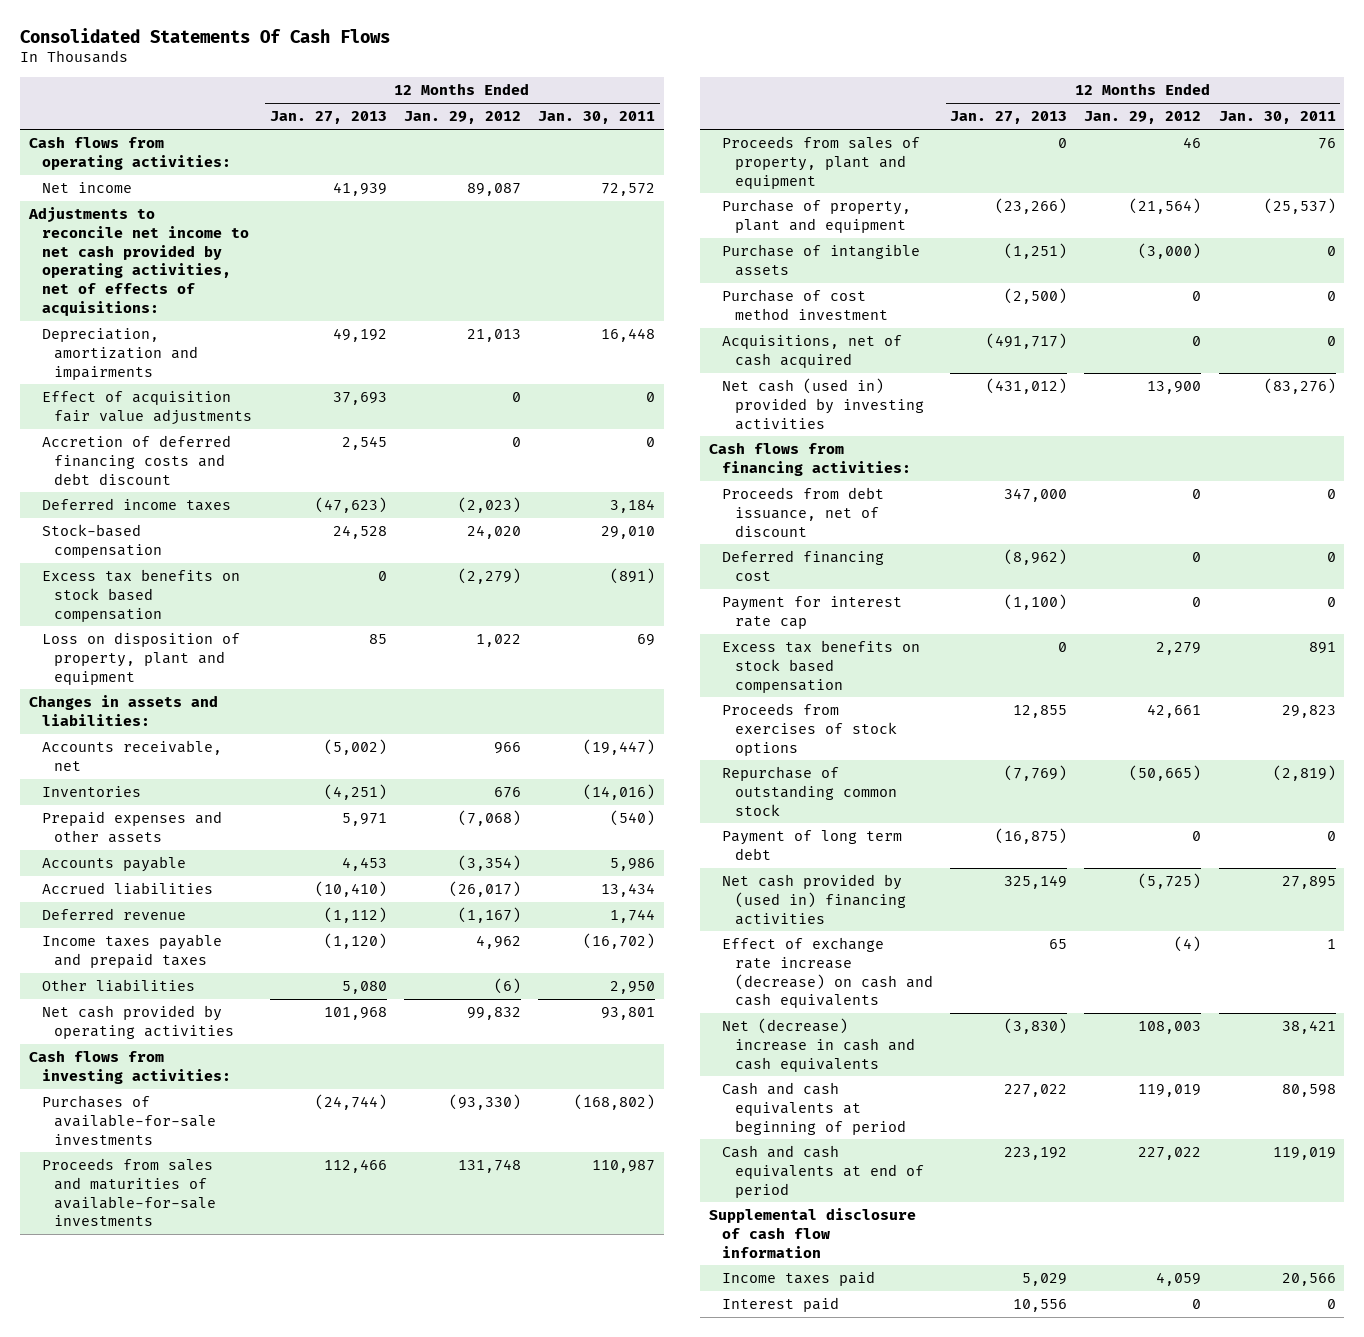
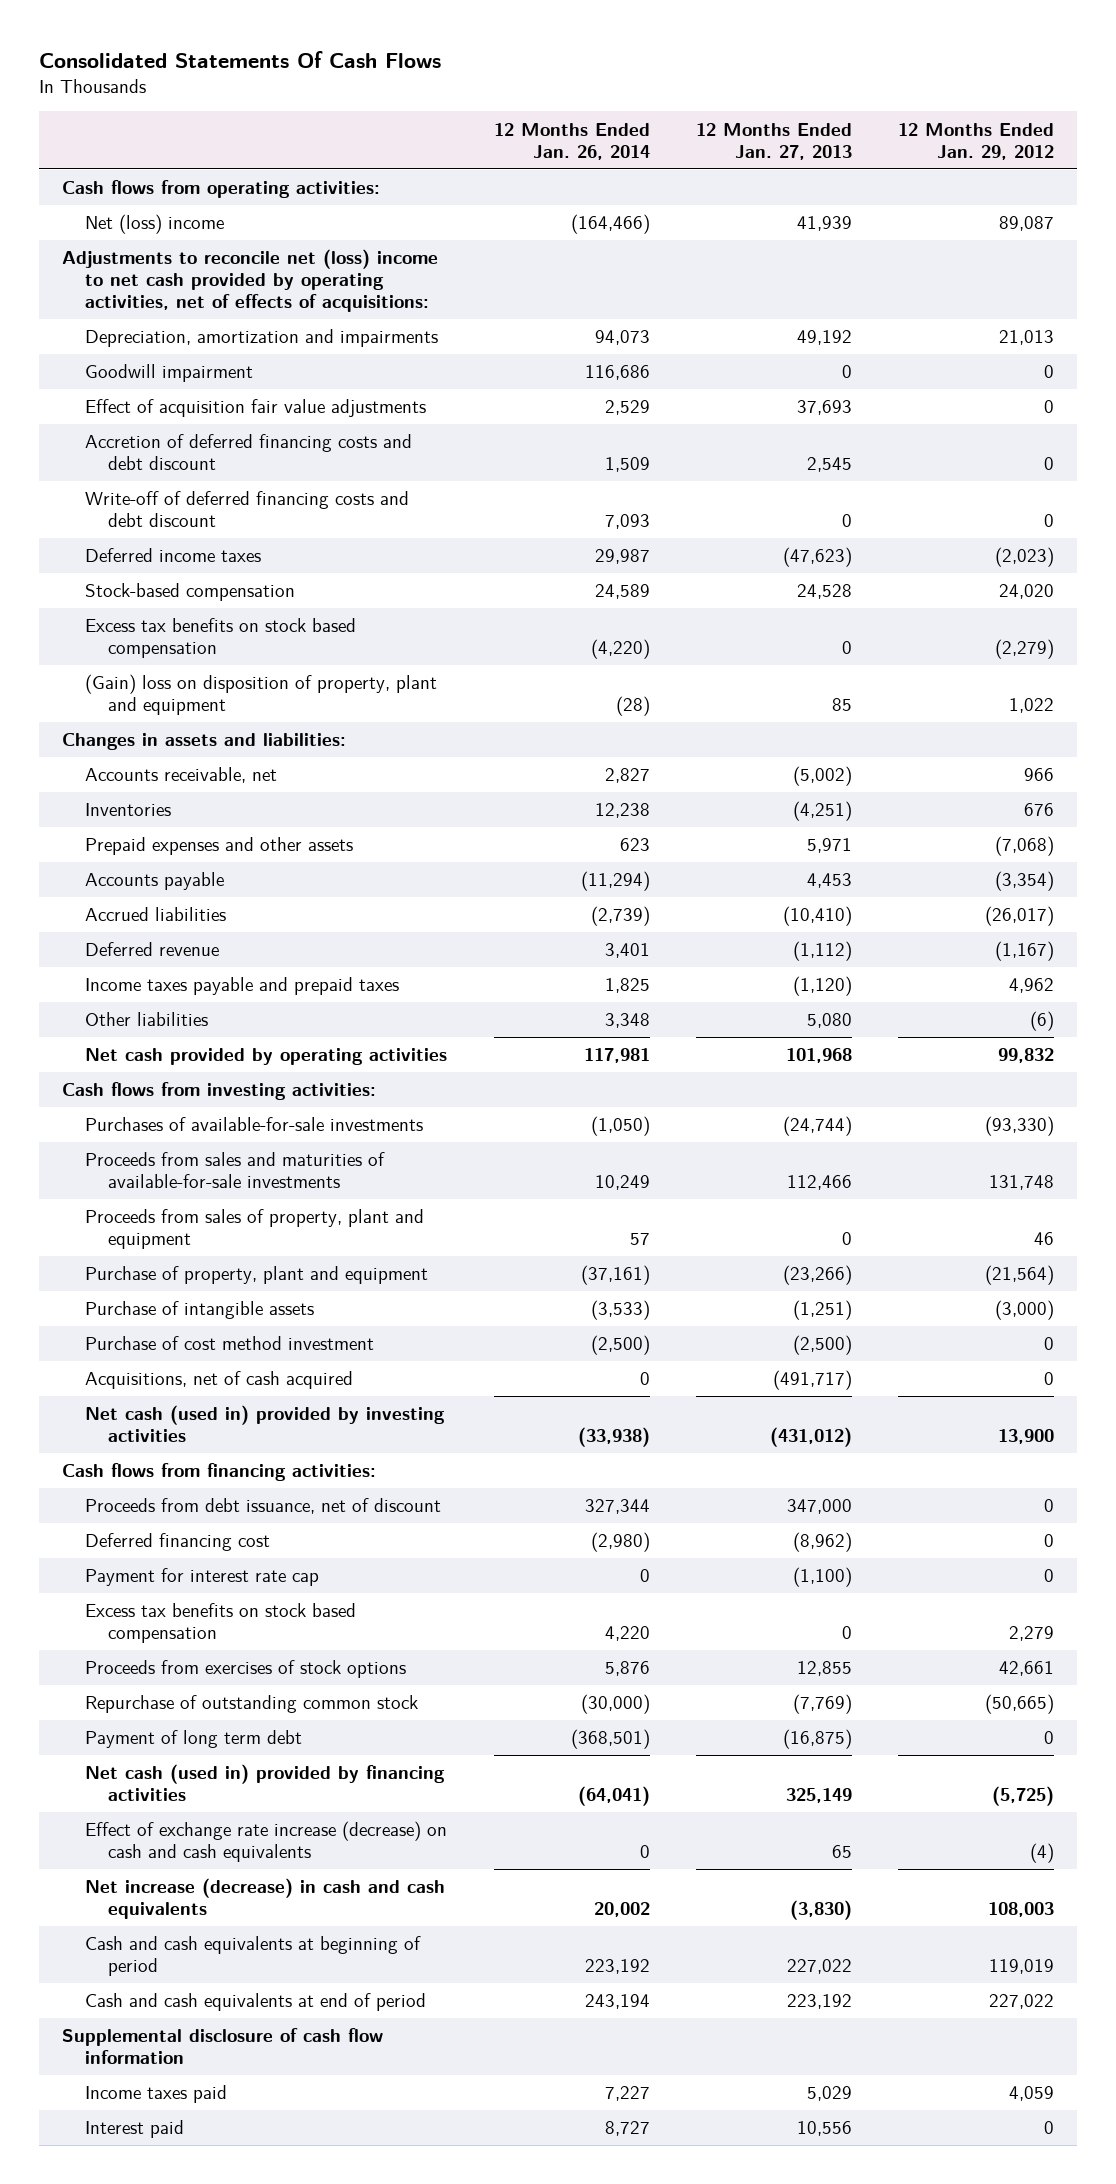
[538,111,656,125] Jan. 30, 2011 -> none
none -> [493,122,650,160] 12 Months Ended Jan. 26, 2014
[41,182,132,194] Net income -> [85,214,225,235] Net (loss) income
[27,207,249,316] Adjustments to reconcile net income to net cash provided by operating activities, net of effects of acquisitions: -> [62,249,439,313] Adjustments to reconcile net (loss) income to net cash provided by operating activities, net of effects of acquisitions:
none -> [85,364,254,383] Goodwill impairment
none -> [85,491,410,528] Write-off of deferred financing costs and debt discount
[41,632,240,685] Loss on disposition of property, plant and equipment -> [85,674,438,716] (Gain) loss on disposition of property, plant and equipment
[721,874,906,925] Net cash provided by (used in) financing activities -> [85,1764,446,1802] Net cash (used in) provided by financing activities
[721,1018,915,1072] Net (decrease) increase in cash and cash equivalents -> [85,1878,446,1920] Net increase (decrease) in cash and cash equivalents

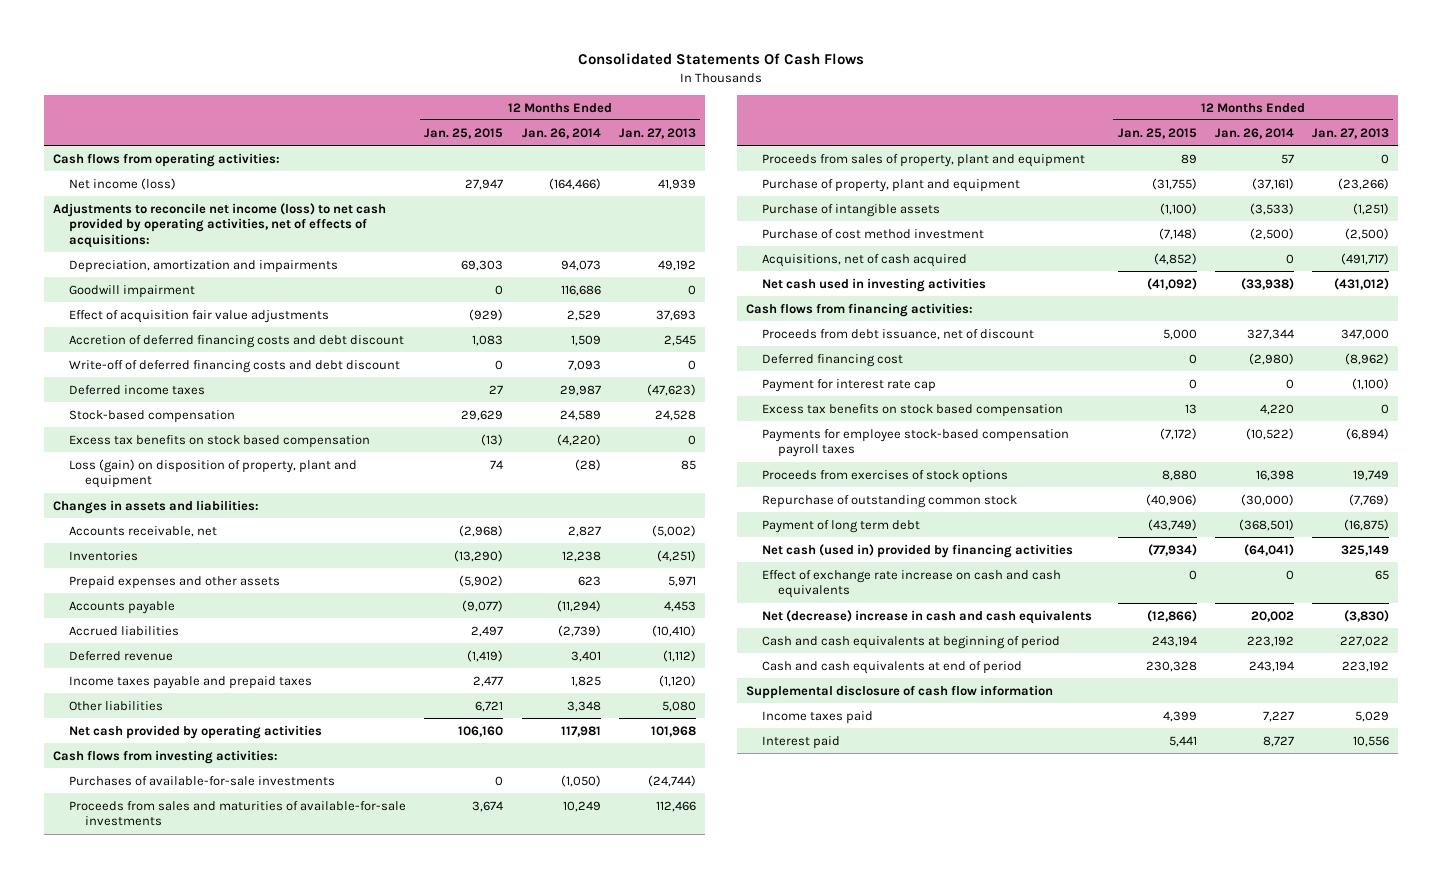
[898,122,1055,160] 12 Months Ended Jan. 29, 2012 -> none
none -> [424,127,504,139] Jan. 25, 2015
[85,214,225,235] Net (loss) income -> [69,177,177,190] Net income (loss)
[62,249,439,313] Adjustments to reconcile net (loss) income to net cash provided by operating activities, net of effects of acquisitions: -> [53,202,387,249] Adjustments to reconcile net income (loss) to net cash provided by operating activities, net of effects of acquisitions:
[85,674,438,716] (Gain) loss on disposition of property, plant and equipment -> [69,458,358,489] Loss (gain) on disposition of property, plant and equipment
[85,1405,446,1443] Net cash (used in) provided by investing activities -> [762,277,987,292] Net cash used in investing activities
none -> [762,428,1070,458] Payments for employee stock-based compensation payroll taxes
[604,1661,650,1677] 5,876 -> [1255,469,1294,481] 16,398
[796,1661,852,1677] 12,855 -> [1352,469,1389,481] 19,749
[85,1821,448,1863] Effect of exchange rate increase (decrease) on cash and cash equivalents -> [762,569,1062,599] Effect of exchange rate increase on cash and cash equivalents
[85,1878,446,1920] Net increase (decrease) in cash and cash equivalents -> [762,609,1093,624] Net (decrease) increase in cash and cash equivalents

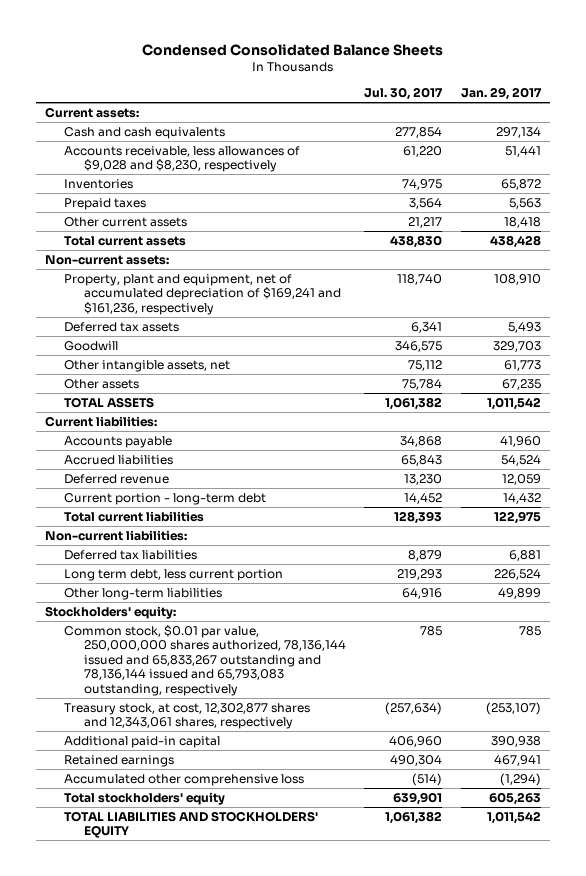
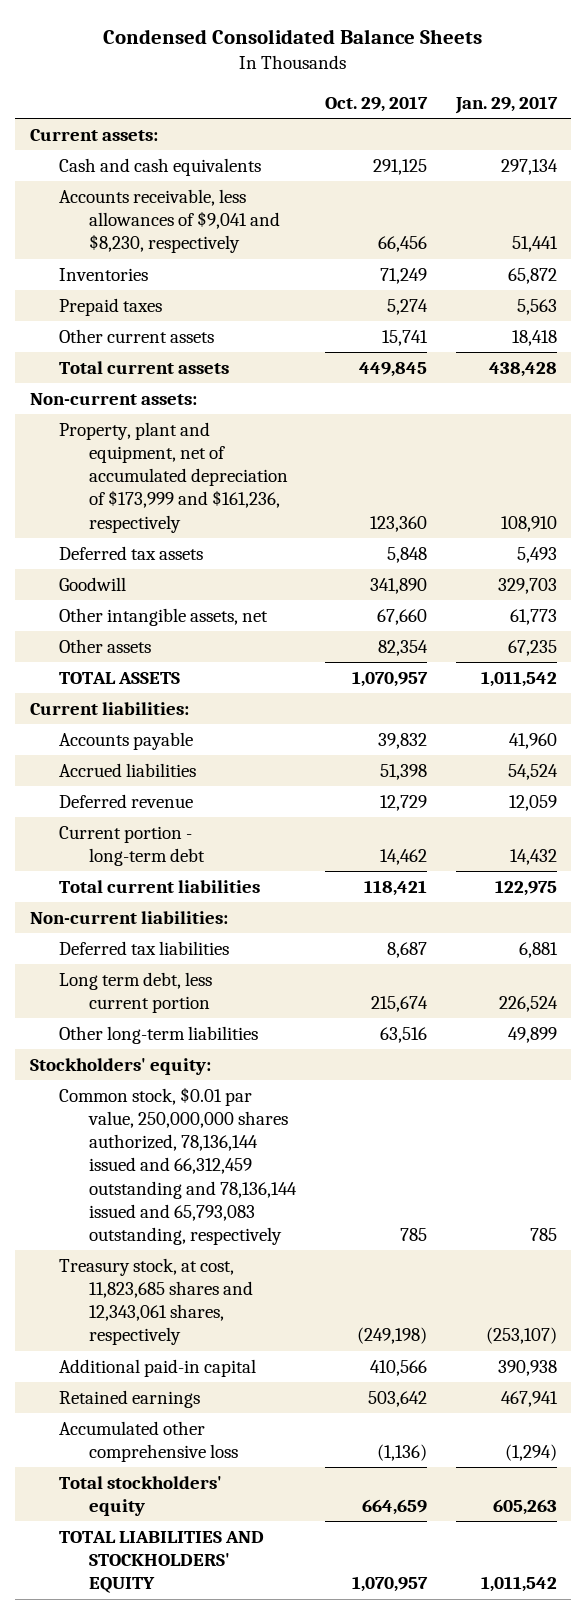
[364,87,444,101] Jul. 30, 2017 -> none
none -> [324,95,428,112] Oct. 29, 2017
[64,146,301,173] Accounts receivable, less allowances of $9,028 and $8,230, respectively -> [59,188,280,254] Accounts receivable, less allowances of $9,041 and $8,230, respectively
[64,274,341,315] Property, plant and equipment, net of accumulated depreciation of $169,241 and $161,236, respectively -> [59,421,288,533] Property, plant and equipment, net of accumulated depreciation of $173,999 and $161,236, respectively
[64,625,346,696] Common stock, $0.01 par value, 250,000,000 shares authorized, 78,136,144 issued and 65,833,267 outstanding and 78,136,144 issued and 65,793,083 outstanding, respectively -> [59,1086,297,1245] Common stock, $0.01 par value, 250,000,000 shares authorized, 78,136,144 issued and 66,312,459 outstanding and 78,136,144 issued and 65,793,083 outstanding, respectively
[64,703,311,730] Treasury stock, at cost, 12,302,877 shares and 12,343,061 shares, respectively -> [59,1257,253,1346] Treasury stock, at cost, 11,823,685 shares and 12,343,061 shares, respectively

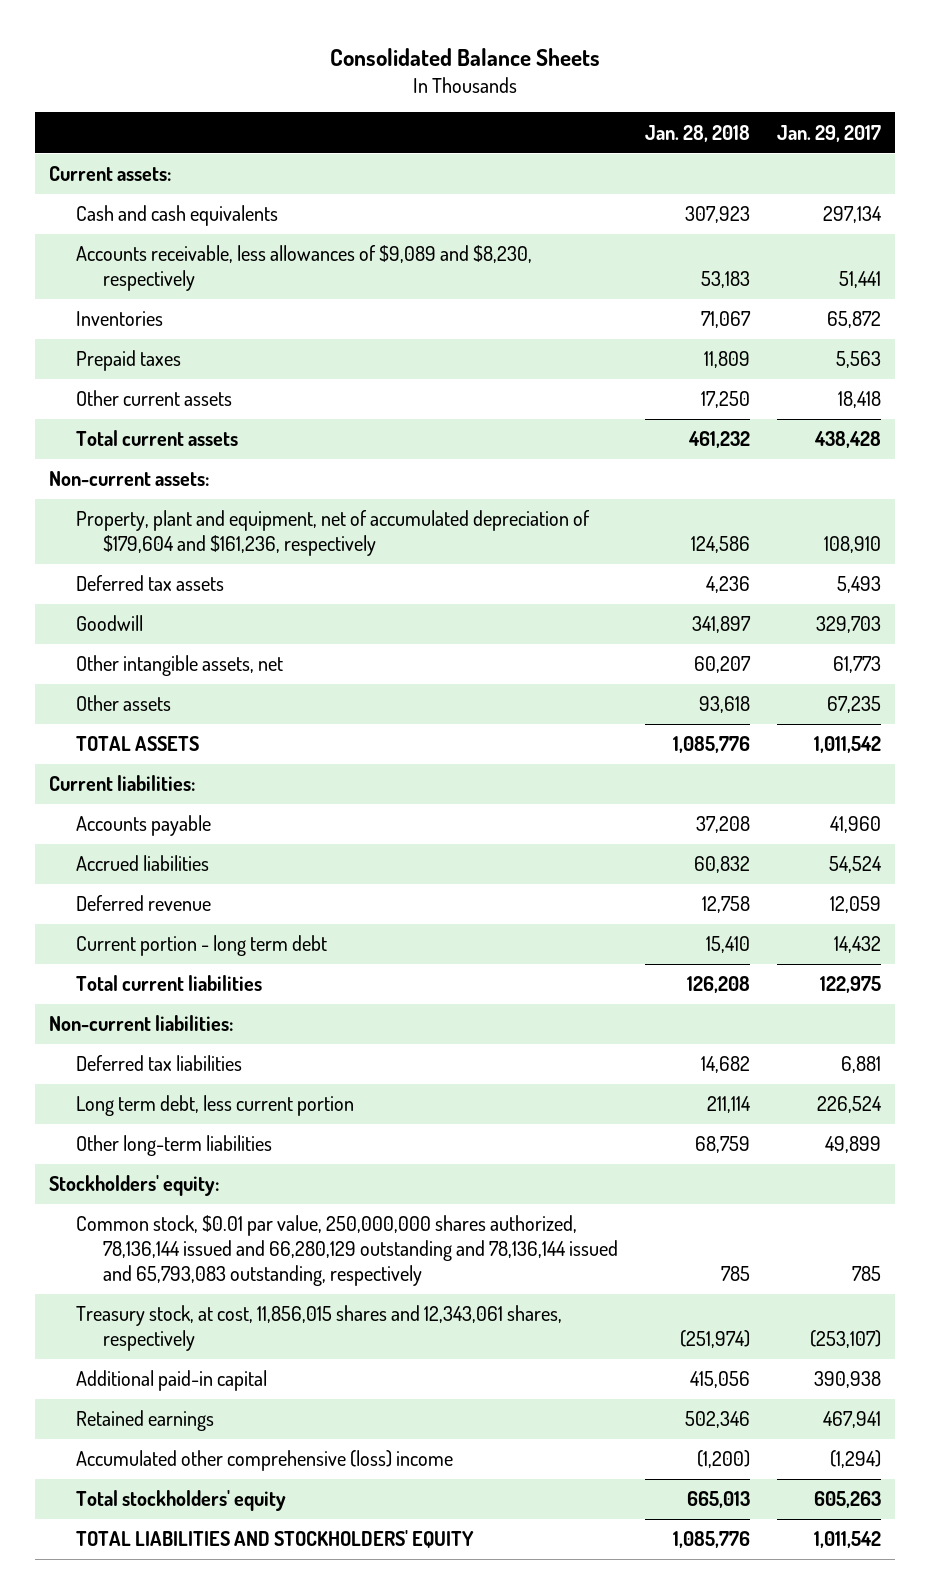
[103,28,483,44] Condensed Consolidated Balance Sheets -> [329,47,600,66] Consolidated Balance Sheets
[324,95,428,112] Oct. 29, 2017 -> none
none -> [645,124,751,142] Jan. 28, 2018
[59,188,280,254] Accounts receivable, less allowances of $9,041 and $8,230, respectively -> [75,245,532,292] Accounts receivable, less allowances of $9,089 and $8,230, respectively
[59,421,288,533] Property, plant and equipment, net of accumulated depreciation of $173,999 and $161,236, respectively -> [75,510,590,557] Property, plant and equipment, net of accumulated depreciation of $179,604 and $161,236, respectively
[59,825,205,867] Current portion - long-term debt -> [75,935,327,957] Current portion - long term debt
[59,1086,297,1245] Common stock, $0.01 par value, 250,000,000 shares authorized, 78,136,144 issued and 66,312,459 outstanding and 78,136,144 issued and 65,793,083 outstanding, respectively -> [75,1215,619,1286] Common stock, $0.01 par value, 250,000,000 shares authorized, 78,136,144 issued and 66,280,129 outstanding and 78,136,144 issued and 65,793,083 outstanding, respectively
[59,1257,253,1346] Treasury stock, at cost, 11,823,685 shares and 12,343,061 shares, respectively -> [75,1305,562,1352] Treasury stock, at cost, 11,856,015 shares and 12,343,061 shares, respectively
[59,1420,238,1463] Accumulated other comprehensive loss -> [75,1450,453,1472] Accumulated other comprehensive (loss) income

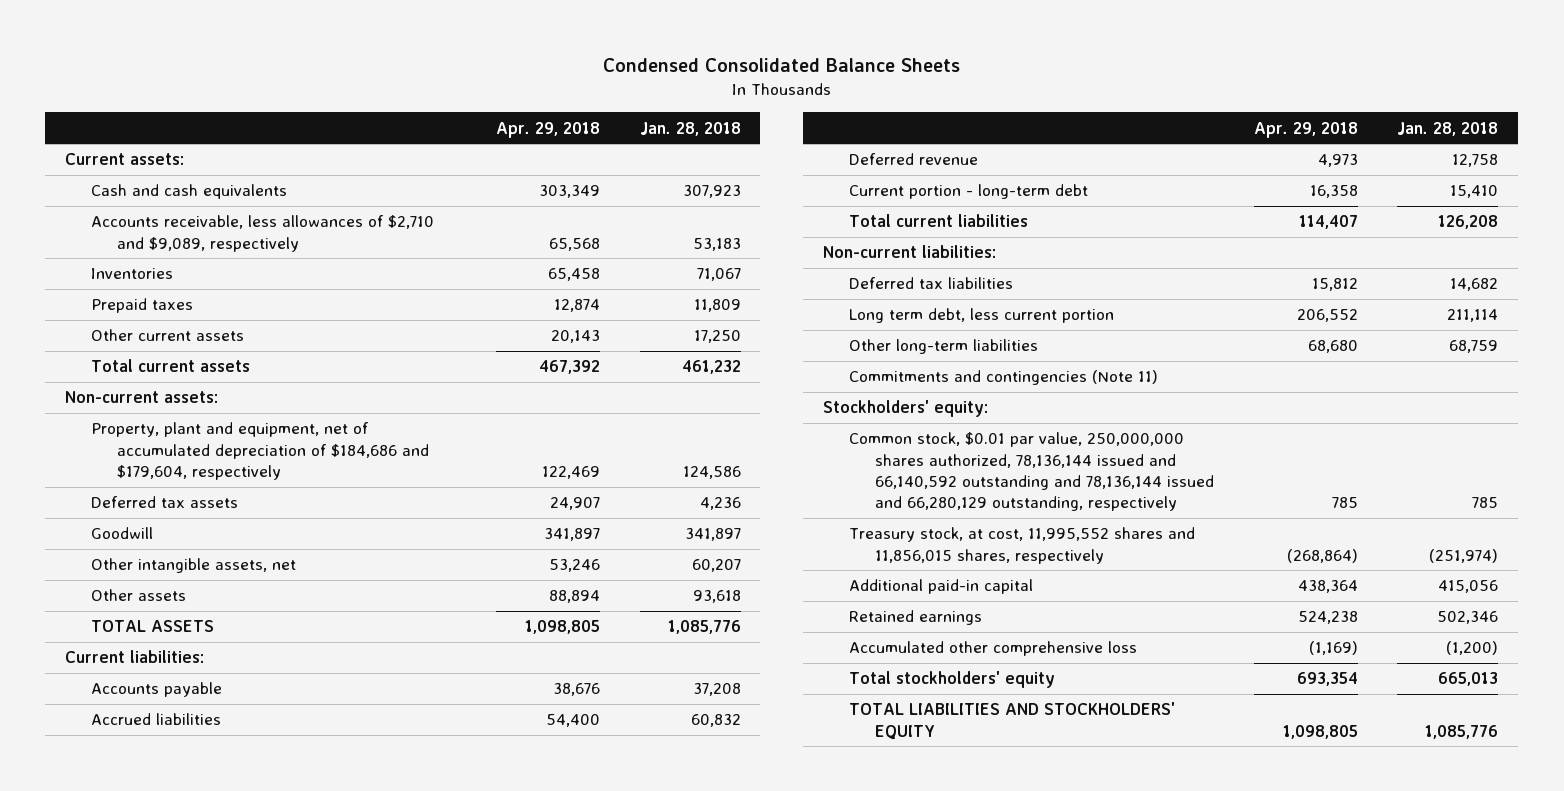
[329,47,600,66] Consolidated Balance Sheets -> [602,57,960,72] Condensed Consolidated Balance Sheets
[777,124,882,142] Jan. 29, 2017 -> none
none -> [495,121,600,138] Apr. 29, 2018
[75,245,532,292] Accounts receivable, less allowances of $9,089 and $8,230, respectively -> [91,215,435,252] Accounts receivable, less allowances of $2,710 and $9,089, respectively
[75,510,590,557] Property, plant and equipment, net of accumulated depreciation of $179,604 and $161,236, respectively -> [91,422,429,480] Property, plant and equipment, net of accumulated depreciation of $184,686 and $179,604, respectively
[75,935,327,957] Current portion - long term debt -> [848,184,1088,200] Current portion - long-term debt
none -> [848,370,1158,386] Commitments and contingencies (Note 11)
[75,1215,619,1286] Common stock, $0.01 par value, 250,000,000 shares authorized, 78,136,144 issued and 66,280,129 outstanding and 78,136,144 issued and 65,793,083 outstanding, respectively -> [848,432,1214,511] Common stock, $0.01 par value, 250,000,000 shares authorized, 78,136,144 issued and 66,140,592 outstanding and 78,136,144 issued and 66,280,129 outstanding, respectively
[75,1305,562,1352] Treasury stock, at cost, 11,856,015 shares and 12,343,061 shares, respectively -> [848,527,1195,564] Treasury stock, at cost, 11,995,552 shares and 11,856,015 shares, respectively
[75,1450,453,1472] Accumulated other comprehensive (loss) income -> [848,641,1137,657] Accumulated other comprehensive loss

